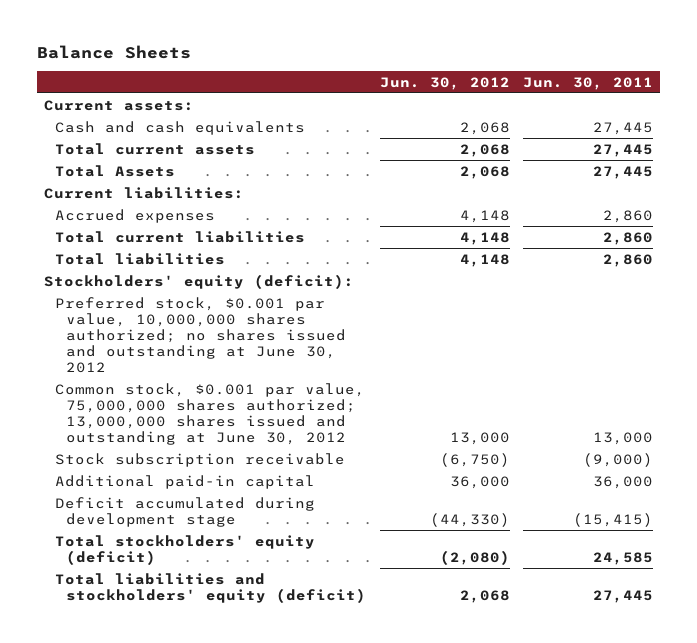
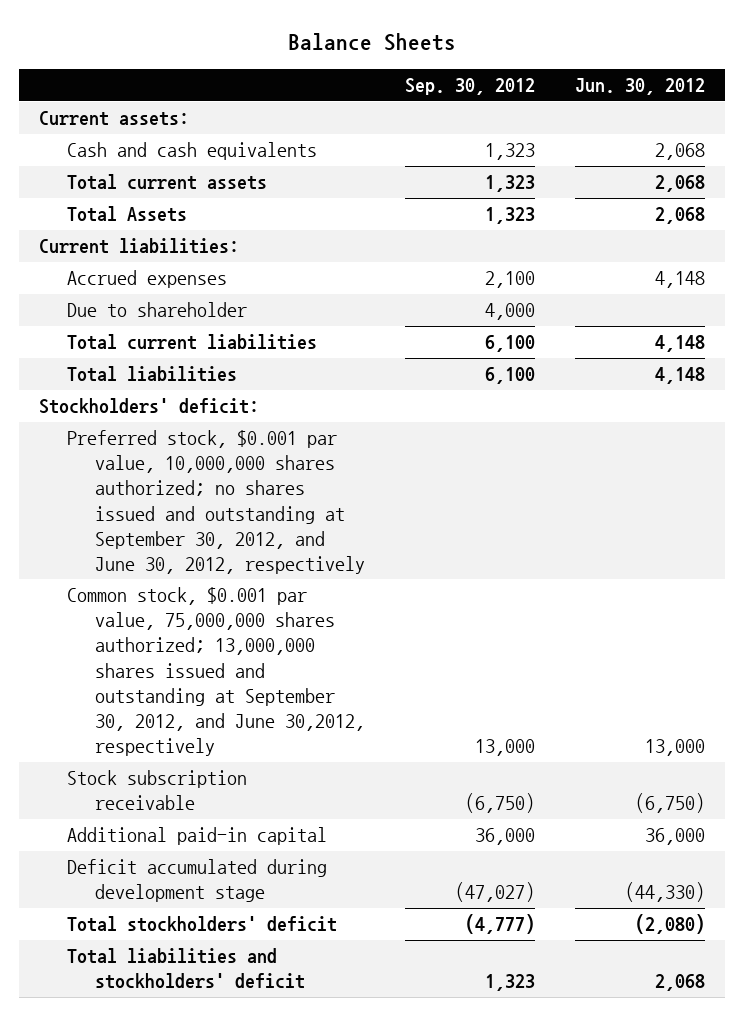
[522,76,653,90] Jun. 30, 2011 -> none
none -> [405,78,536,96] Sep. 30, 2012
none -> [66,302,247,318] Due to shareholder
[43,273,354,289] Stockholders' equity (deficit): -> [38,398,259,415] Stockholders' deficit:
[55,296,347,373] Preferred stock, $0.001 par value, 10,000,000 shares authorized; no shares issued and outstanding at June 30, 2012 -> [66,430,366,574] Preferred stock, $0.001 par value, 10,000,000 shares authorized; no shares issued and outstanding at September 30, 2012, and June 30, 2012, respectively
[55,382,366,445] Common stock, $0.001 par value, 75,000,000 shares authorized; 13,000,000 shares issued and outstanding at June 30, 2012 -> [66,587,366,757] Common stock, $0.001 par value, 75,000,000 shares authorized; 13,000,000 shares issued and outstanding at September 30, 2012, and June 30,2012, respectively
[55,534,316,565] Total stockholders' equity (deficit) -> [66,916,337,933] Total stockholders' deficit
[55,572,367,603] Total liabilities and stockholders' equity (deficit) -> [66,948,306,990] Total liabilities and stockholders' deficit

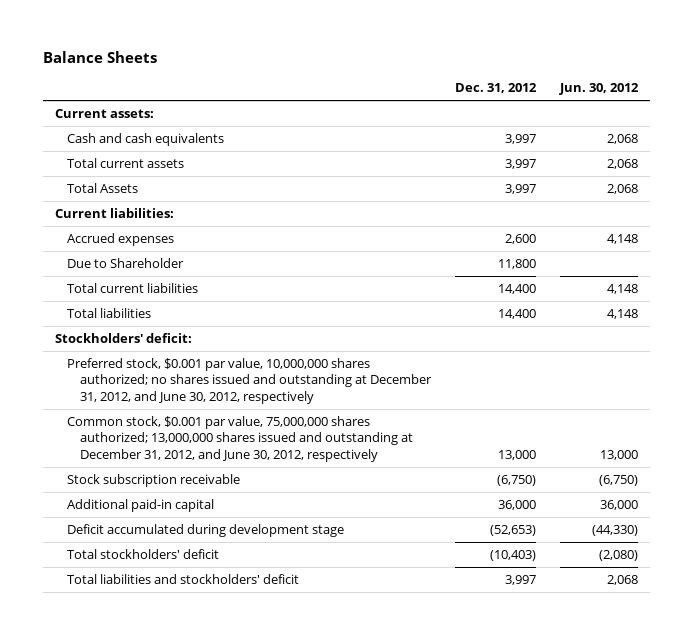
[405,78,536,96] Sep. 30, 2012 -> none
none -> [454,83,537,94] Dec. 31, 2012
[66,302,247,318] Due to shareholder -> [67,257,185,268] Due to Shareholder
[66,430,366,574] Preferred stock, $0.001 par value, 10,000,000 shares authorized; no shares issued and outstanding at September 30, 2012, and June 30, 2012, respectively -> [67,357,432,404] Preferred stock, $0.001 par value, 10,000,000 shares authorized; no shares issued and outstanding at December 31, 2012, and June 30, 2012, respectively
[66,587,366,757] Common stock, $0.001 par value, 75,000,000 shares authorized; 13,000,000 shares issued and outstanding at September 30, 2012, and June 30,2012, respectively -> [67,415,413,462] Common stock, $0.001 par value, 75,000,000 shares authorized; 13,000,000 shares issued and outstanding at December 31, 2012, and June 30, 2012, respectively

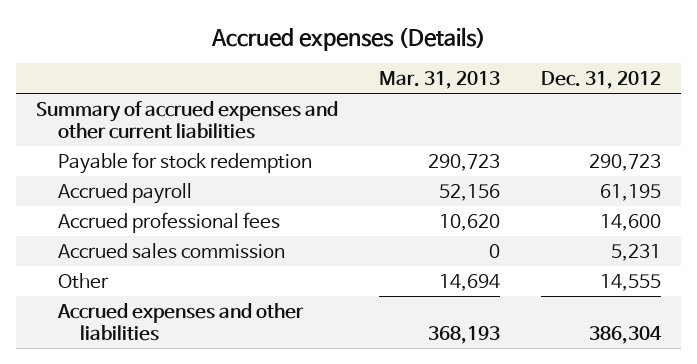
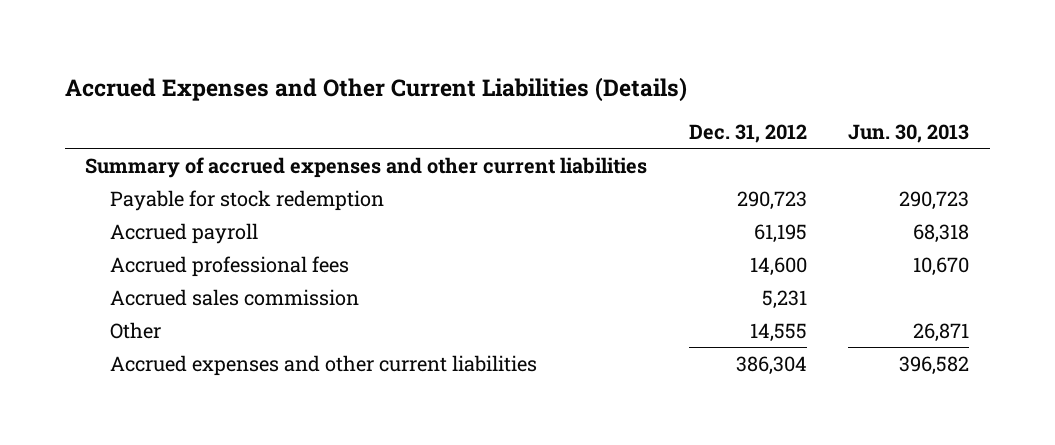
[210,26,486,51] Accrued expenses (Details) -> [64,76,687,102] Accrued Expenses and Other Current Liabilities (Details)
[379,70,501,89] Mar. 31, 2013 -> none
none -> [848,124,970,144] Jun. 30, 2013
[57,302,305,341] Accrued expenses and other liabilities -> [109,354,537,376] Accrued expenses and other current liabilities

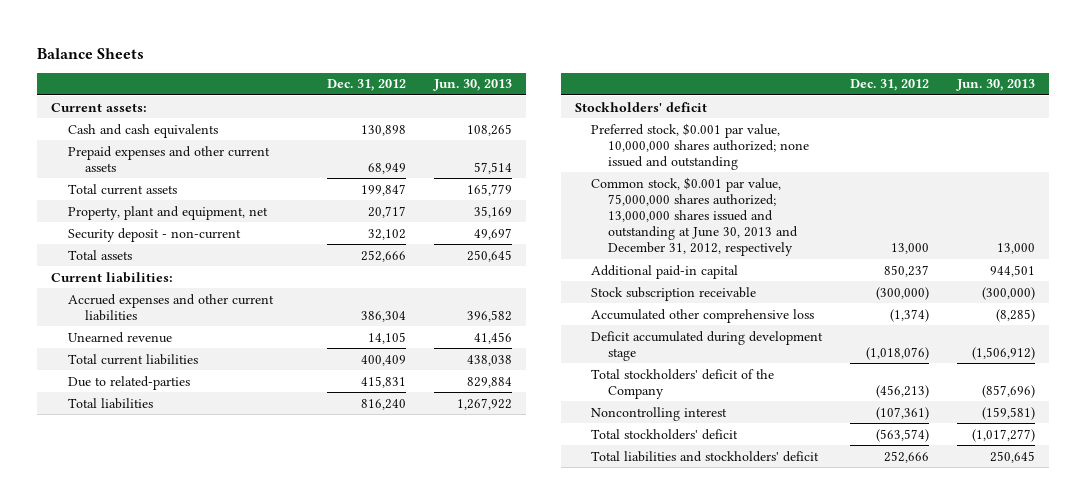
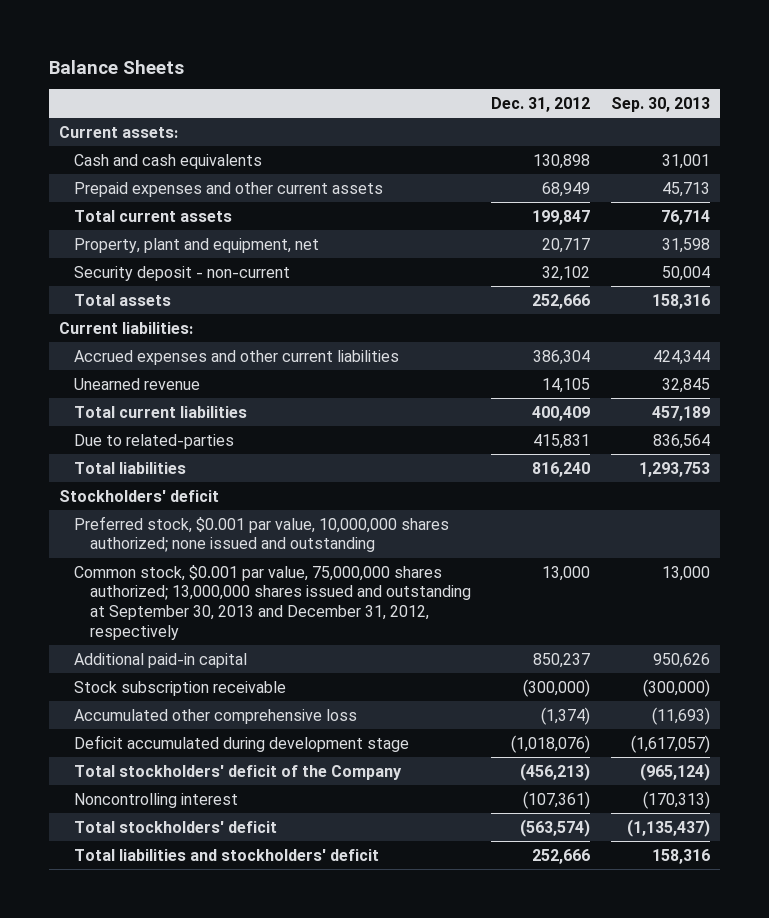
[432,79,512,92] Jun. 30, 2013 -> none
none -> [610,97,710,113] Sep. 30, 2013
[591,176,799,257] Common stock, $0.001 par value, 75,000,000 shares authorized; 13,000,000 shares issued and outstanding at June 30, 2013 and December 31, 2012, respectively -> [74,564,471,640] Common stock, $0.001 par value, 75,000,000 shares authorized; 13,000,000 shares issued and outstanding at September 30, 2013 and December 31, 2012, respectively

